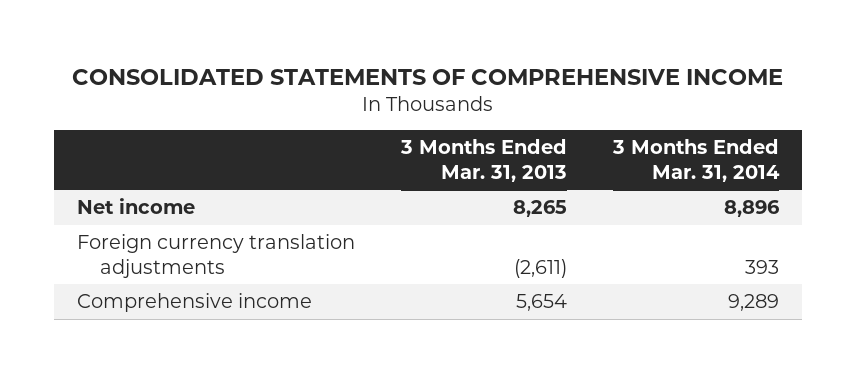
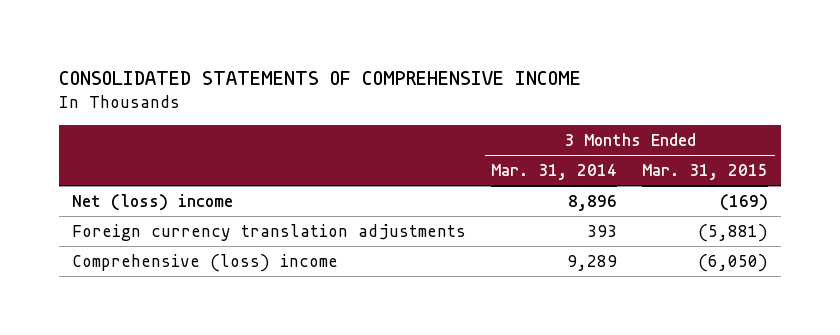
[400,139,568,182] 3 Months Ended Mar. 31, 2013 -> none
none -> [642,164,769,181] Mar. 31, 2015
[77,198,196,215] Net income -> [71,193,233,211] Net (loss) income
[77,293,313,313] Comprehensive income -> [71,253,338,272] Comprehensive (loss) income

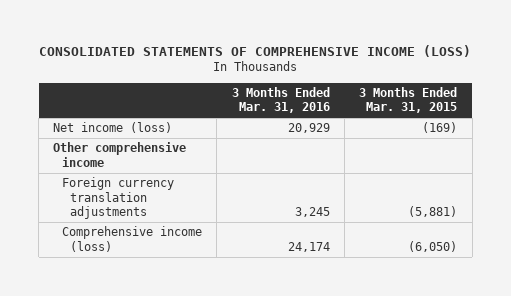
[59,71,582,86] CONSOLIDATED STATEMENTS OF COMPREHENSIVE INCOME -> [39,45,472,58] CONSOLIDATED STATEMENTS OF COMPREHENSIVE INCOME (LOSS)
[490,164,617,181] Mar. 31, 2014 -> none
none -> [231,86,330,114] 3 Months Ended Mar. 31, 2016
[71,193,233,211] Net (loss) income -> [53,122,173,134] Net income (loss)
none -> [53,142,187,167] Other comprehensive income
[71,253,338,272] Comprehensive (loss) income -> [61,226,202,252] Comprehensive income (loss)

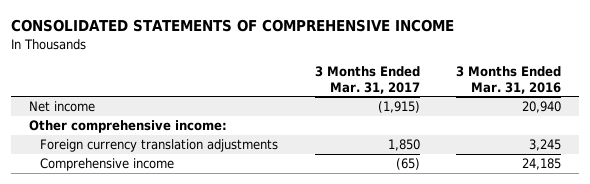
[39,45,472,58] CONSOLIDATED STATEMENTS OF COMPREHENSIVE INCOME (LOSS) -> [10,19,454,33] CONSOLIDATED STATEMENTS OF COMPREHENSIVE INCOME
[359,86,458,114] 3 Months Ended Mar. 31, 2015 -> none
none -> [314,66,420,94] 3 Months Ended Mar. 31, 2017
[53,122,173,134] Net income (loss) -> [29,101,96,113] Net income
[287,123,330,134] 20,929 -> [522,101,562,114] 20,940
[53,142,187,167] Other comprehensive income -> [29,120,228,134] Other comprehensive income:
[61,226,202,252] Comprehensive income (loss) -> [40,158,175,172] Comprehensive income
[287,241,330,252] 24,174 -> [522,158,562,171] 24,185

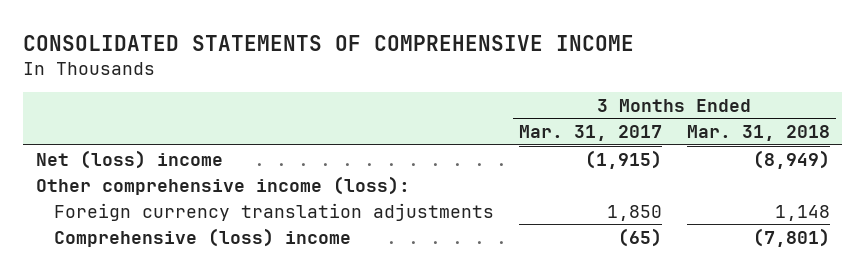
[456,66,562,94] 3 Months Ended Mar. 31, 2016 -> none
none -> [686,125,830,142] Mar. 31, 2018
[29,101,96,113] Net income -> [35,149,223,169] Net (loss) income
[29,120,228,134] Other comprehensive income: -> [35,175,410,195] Other comprehensive income (loss):
[40,158,175,172] Comprehensive income -> [54,227,352,247] Comprehensive (loss) income

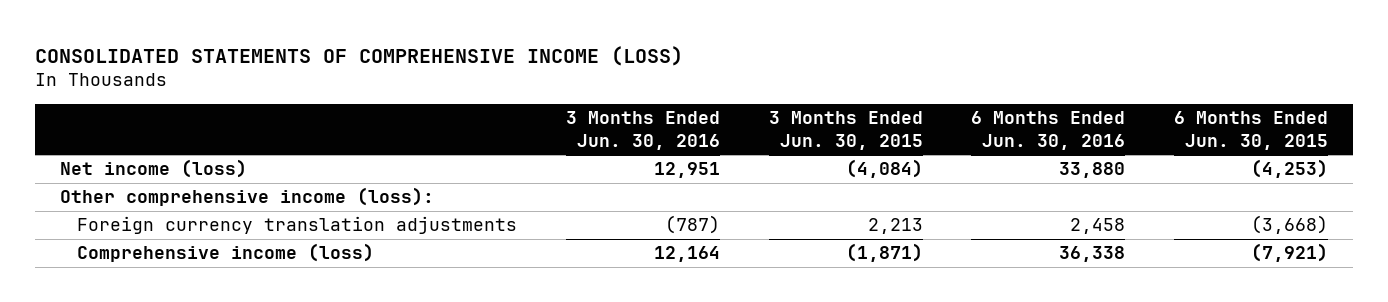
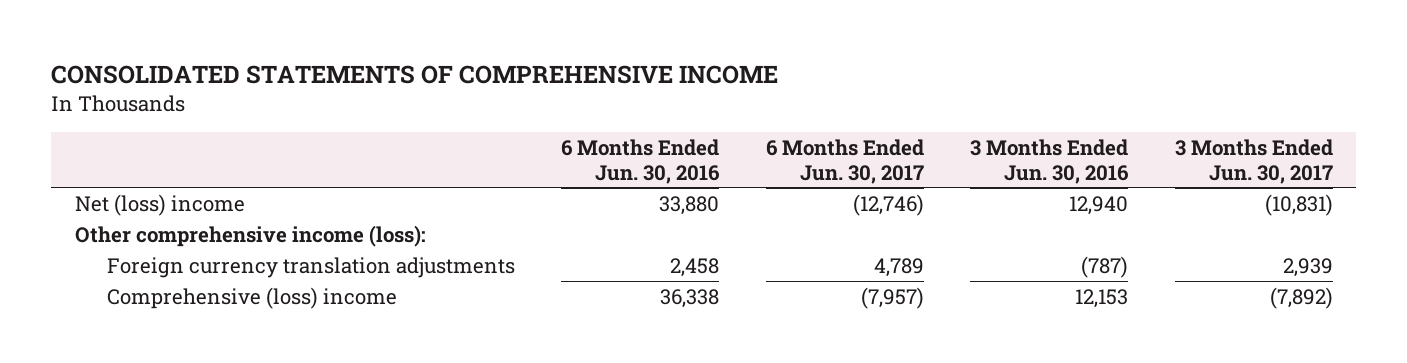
[35,45,684,66] CONSOLIDATED STATEMENTS OF COMPREHENSIVE INCOME (LOSS) -> [51,65,779,85] CONSOLIDATED STATEMENTS OF COMPREHENSIVE INCOME
[768,111,923,150] 3 Months Ended Jun. 30, 2015 -> none
[1174,111,1329,150] 6 Months Ended Jun. 30, 2015 -> none
none -> [765,138,924,184] 6 Months Ended Jun. 30, 2017
none -> [1174,138,1333,184] 3 Months Ended Jun. 30, 2017
[59,159,247,179] Net income (loss) -> [74,193,245,216] Net (loss) income
[654,162,721,179] 12,951 -> [1069,195,1129,215] 12,940
[77,243,375,263] Comprehensive income (loss) -> [106,286,397,309] Comprehensive (loss) income
[654,246,721,263] 12,164 -> [1075,288,1129,308] 12,153

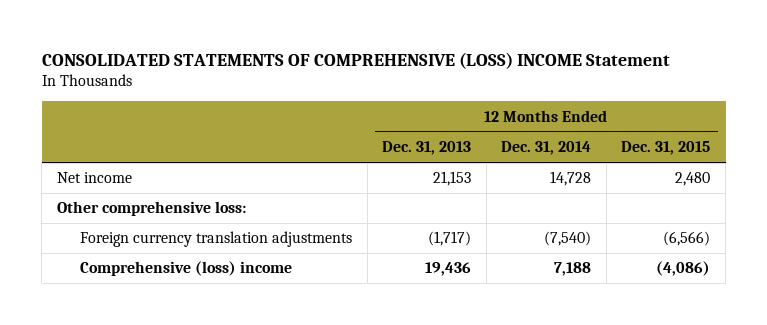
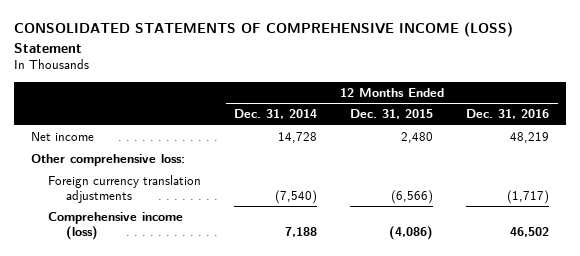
[41,51,670,69] CONSOLIDATED STATEMENTS OF COMPREHENSIVE (LOSS) INCOME Statement -> [14,22,514,53] CONSOLIDATED STATEMENTS OF COMPREHENSIVE INCOME (LOSS) Statement
[382,141,472,156] Dec. 31, 2013 -> none
none -> [466,109,550,120] Dec. 31, 2016
[80,261,293,277] Comprehensive (loss) income -> [48,212,184,240] Comprehensive income (loss)

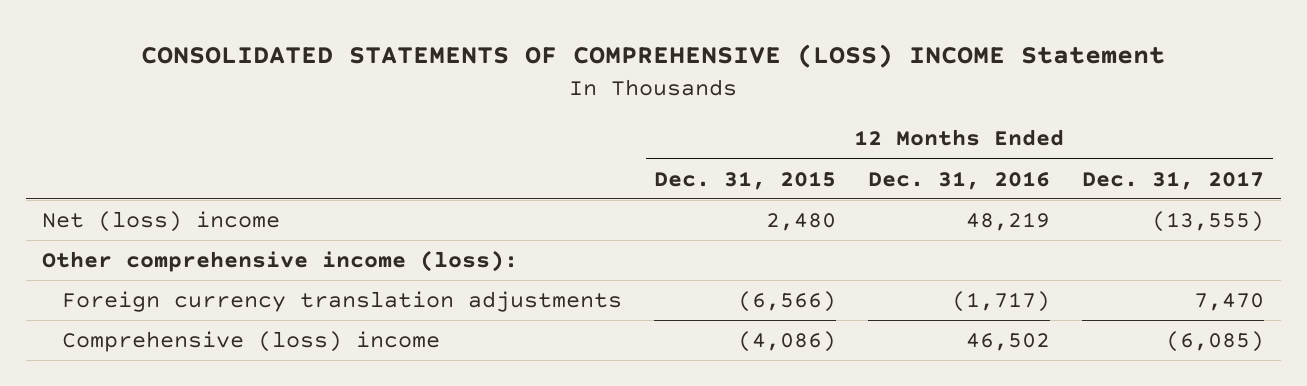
[14,22,514,53] CONSOLIDATED STATEMENTS OF COMPREHENSIVE INCOME (LOSS) Statement -> [141,43,1166,68] CONSOLIDATED STATEMENTS OF COMPREHENSIVE (LOSS) INCOME Statement
[234,109,318,120] Dec. 31, 2014 -> none
none -> [1082,170,1265,190] Dec. 31, 2017
[30,132,94,142] Net income -> [42,211,281,233] Net (loss) income
[30,154,185,167] Other comprehensive loss: -> [42,250,519,273] Other comprehensive income (loss):
[48,212,184,240] Comprehensive income (loss) -> [61,331,440,353] Comprehensive (loss) income

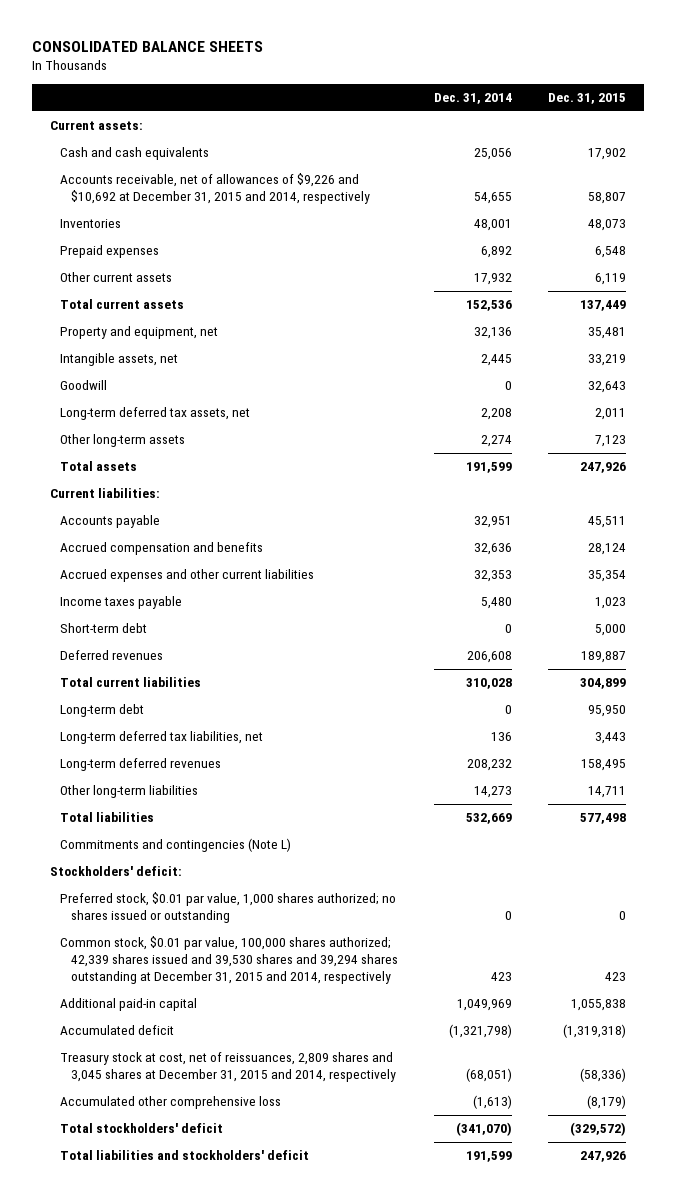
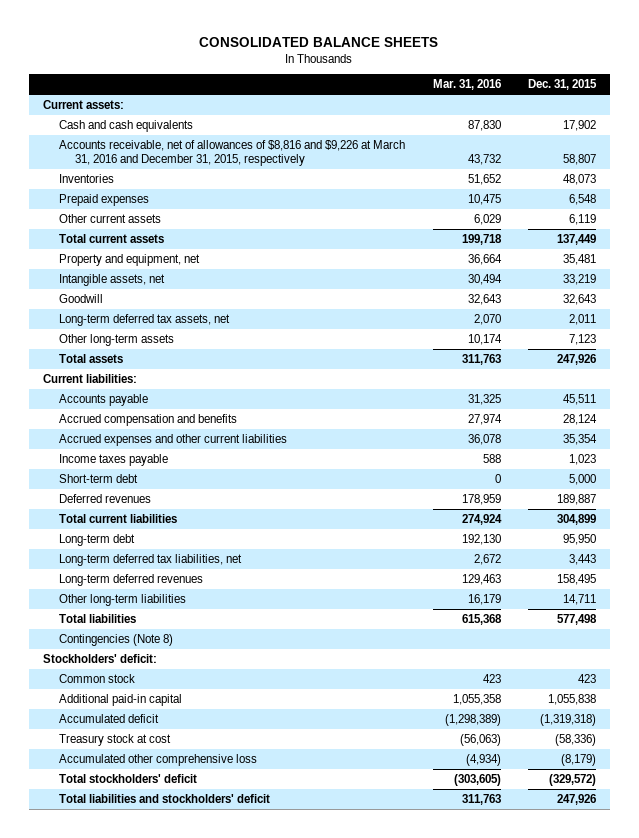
[433,92,512,104] Dec. 31, 2014 -> none
none -> [432,79,501,91] Mar. 31, 2016
[60,173,370,205] Accounts receivable, net of allowances of $9,226 and $10,692 at December 31, 2015 and 2014, respectively -> [59,140,406,167] Accounts receivable, net of allowances of $8,816 and $9,226 at March 31, 2016 and December 31, 2015, respectively
[60,838,292,853] Commitments and contingencies (Note L) -> [59,634,174,647] Contingencies (Note 8)
[60,892,397,924] Preferred stock, $0.01 par value, 1,000 shares authorized; no shares issued or outstanding -> none
[60,936,398,985] Common stock, $0.01 par value, 100,000 shares authorized; 42,339 shares issued and 39,530 shares and 39,294 shares outstanding at December 31, 2015 and 2014, respectively -> [59,674,136,684] Common stock
[60,1052,396,1083] Treasury stock at cost, net of reissuances, 2,809 shares and 3,045 shares at December 31, 2015 and 2014, respectively -> [59,734,172,747] Treasury stock at cost

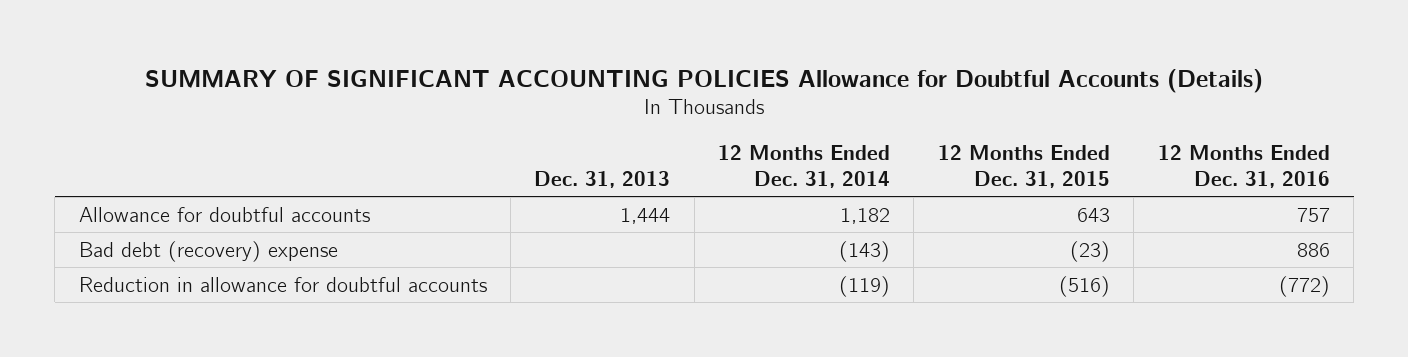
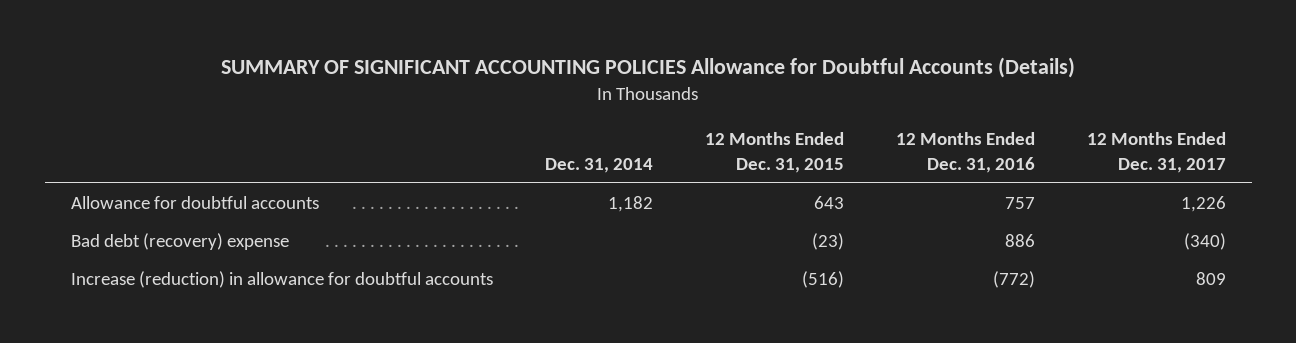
[534,170,671,188] Dec. 31, 2013 -> none
[718,144,891,188] 12 Months Ended Dec. 31, 2014 -> none
none -> [544,157,653,173] Dec. 31, 2014
none -> [1086,132,1226,173] 12 Months Ended Dec. 31, 2017
[78,276,487,292] Reduction in allowance for doubtful accounts -> [70,271,493,289] Increase (reduction) in allowance for doubtful accounts

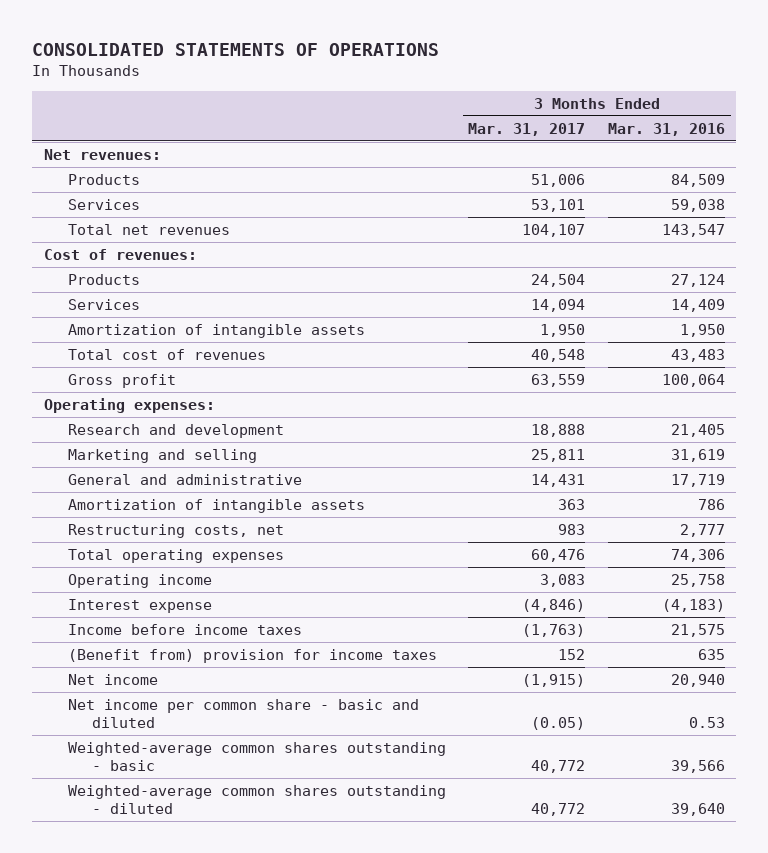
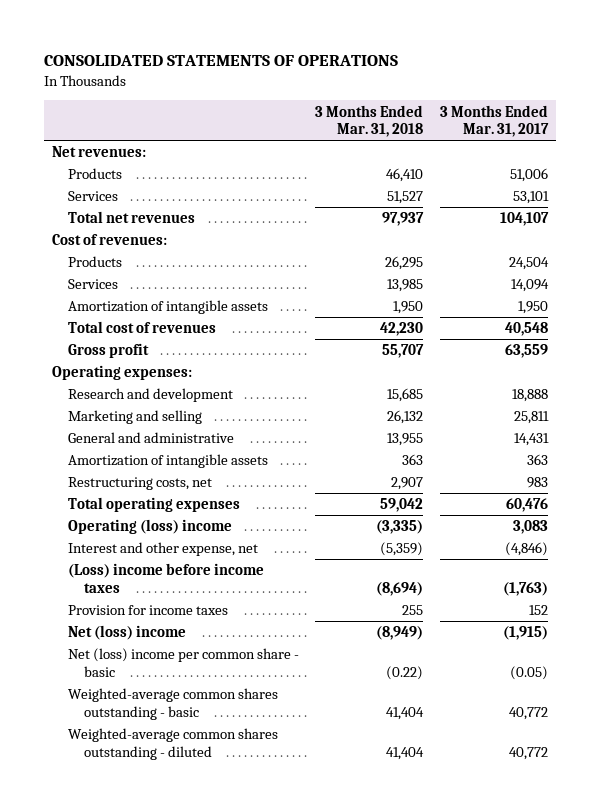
[607,122,725,136] Mar. 31, 2016 -> none
none -> [315,104,424,138] 3 Months Ended Mar. 31, 2018
[67,573,212,588] Operating income -> [67,519,232,535] Operating (loss) income
[67,598,212,613] Interest expense -> [67,542,258,557] Interest and other expense, net
[67,623,302,635] Income before income taxes -> [67,563,264,593] (Loss) income before income taxes
[67,648,437,663] (Benefit from) provision for income taxes -> [67,605,228,616] Provision for income taxes
[67,673,158,685] Net income -> [67,625,186,641] Net (loss) income
[67,698,419,729] Net income per common share - basic and diluted -> [67,648,299,677] Net (loss) income per common share - basic

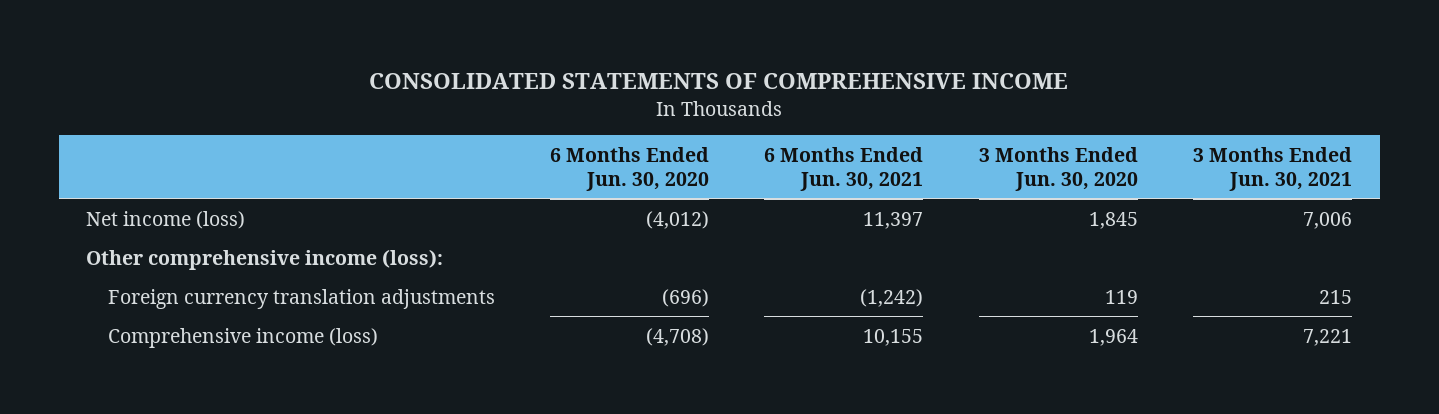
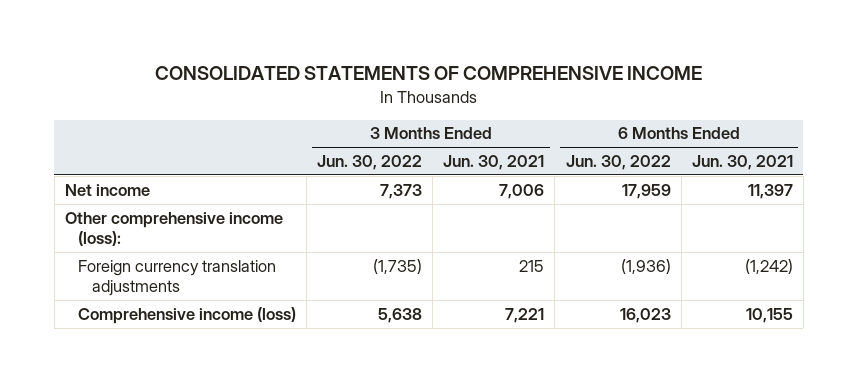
[550,146,710,191] 6 Months Ended Jun. 30, 2020 -> none
[978,146,1138,191] 3 Months Ended Jun. 30, 2020 -> none
none -> [317,155,423,171] Jun. 30, 2022
none -> [565,155,671,171] Jun. 30, 2022
[86,210,246,229] Net income (loss) -> [64,183,150,196] Net income

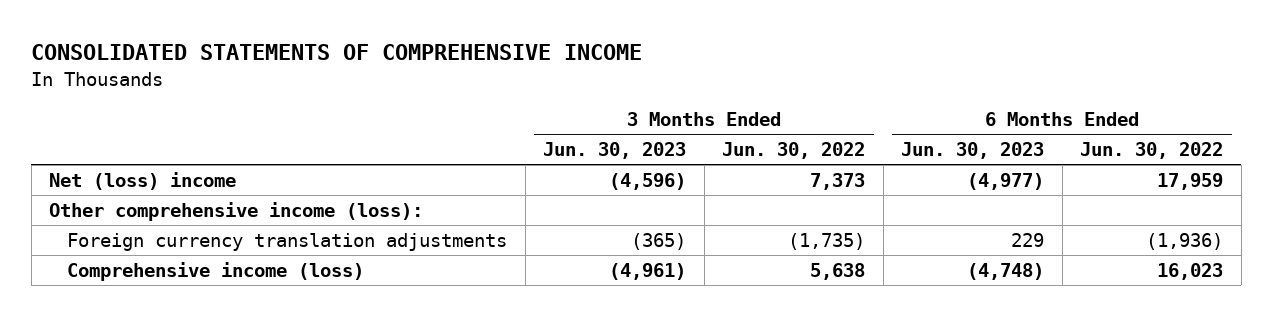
[443,155,545,171] Jun. 30, 2021 -> none
[691,155,793,171] Jun. 30, 2021 -> none
none -> [543,142,687,160] Jun. 30, 2023
none -> [901,142,1045,160] Jun. 30, 2023
[64,183,150,196] Net income -> [49,171,237,190] Net (loss) income

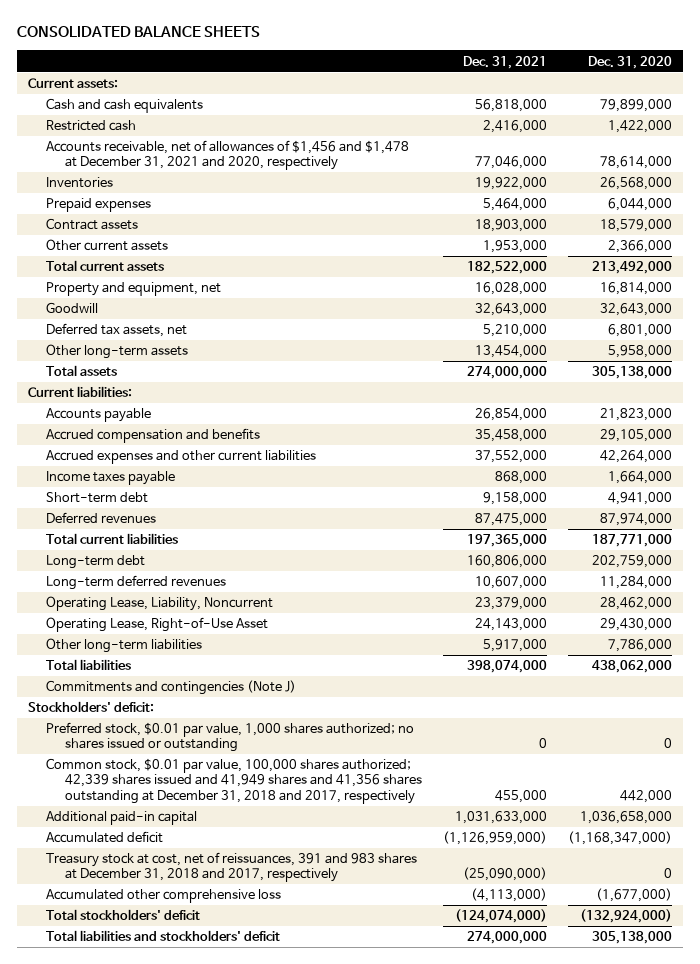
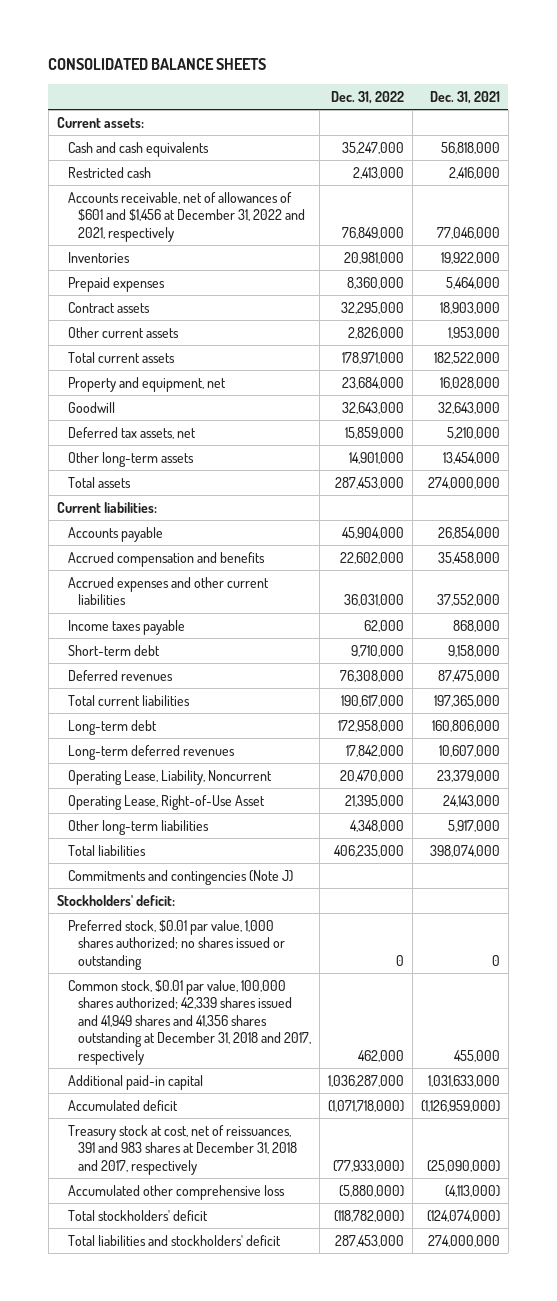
[588,55,673,69] Dec. 31, 2020 -> none
none -> [331,90,405,104] Dec. 31, 2022
[46,140,410,171] Accounts receivable, net of allowances of $1,456 and $1,478 at December 31, 2021 and 2020, respectively -> [67,191,306,242] Accounts receivable, net of allowances of $601 and $1,456 at December 31, 2022 and 2021, respectively

